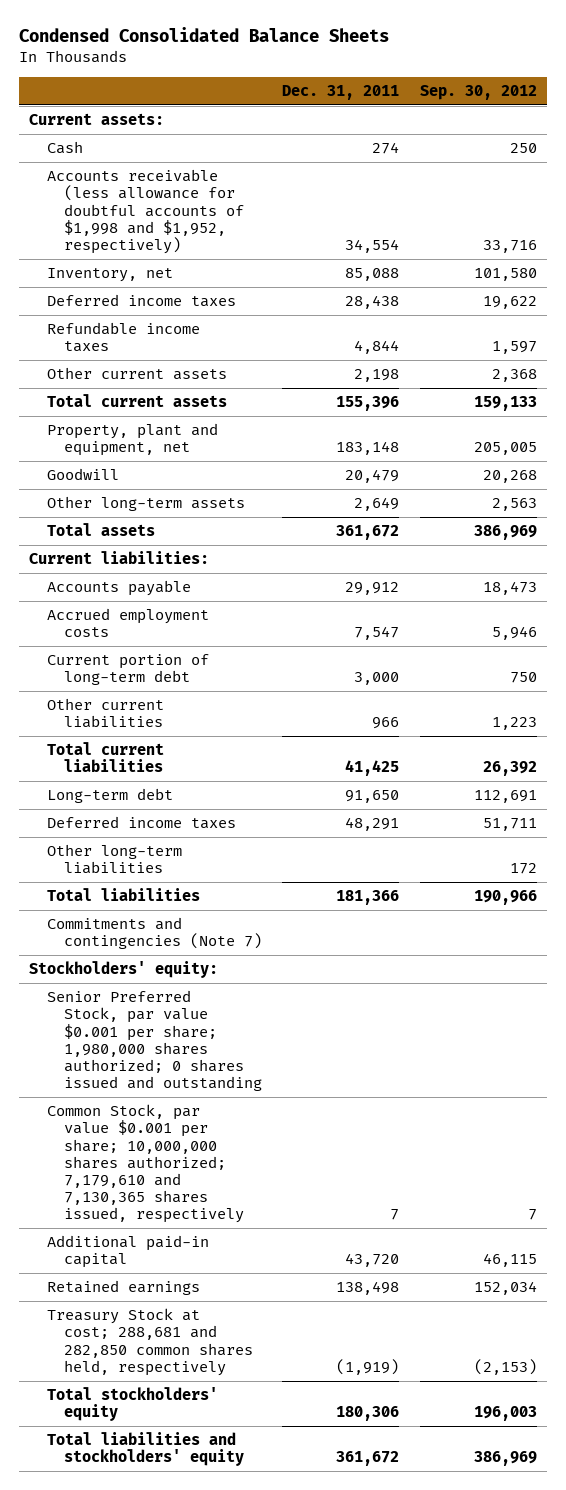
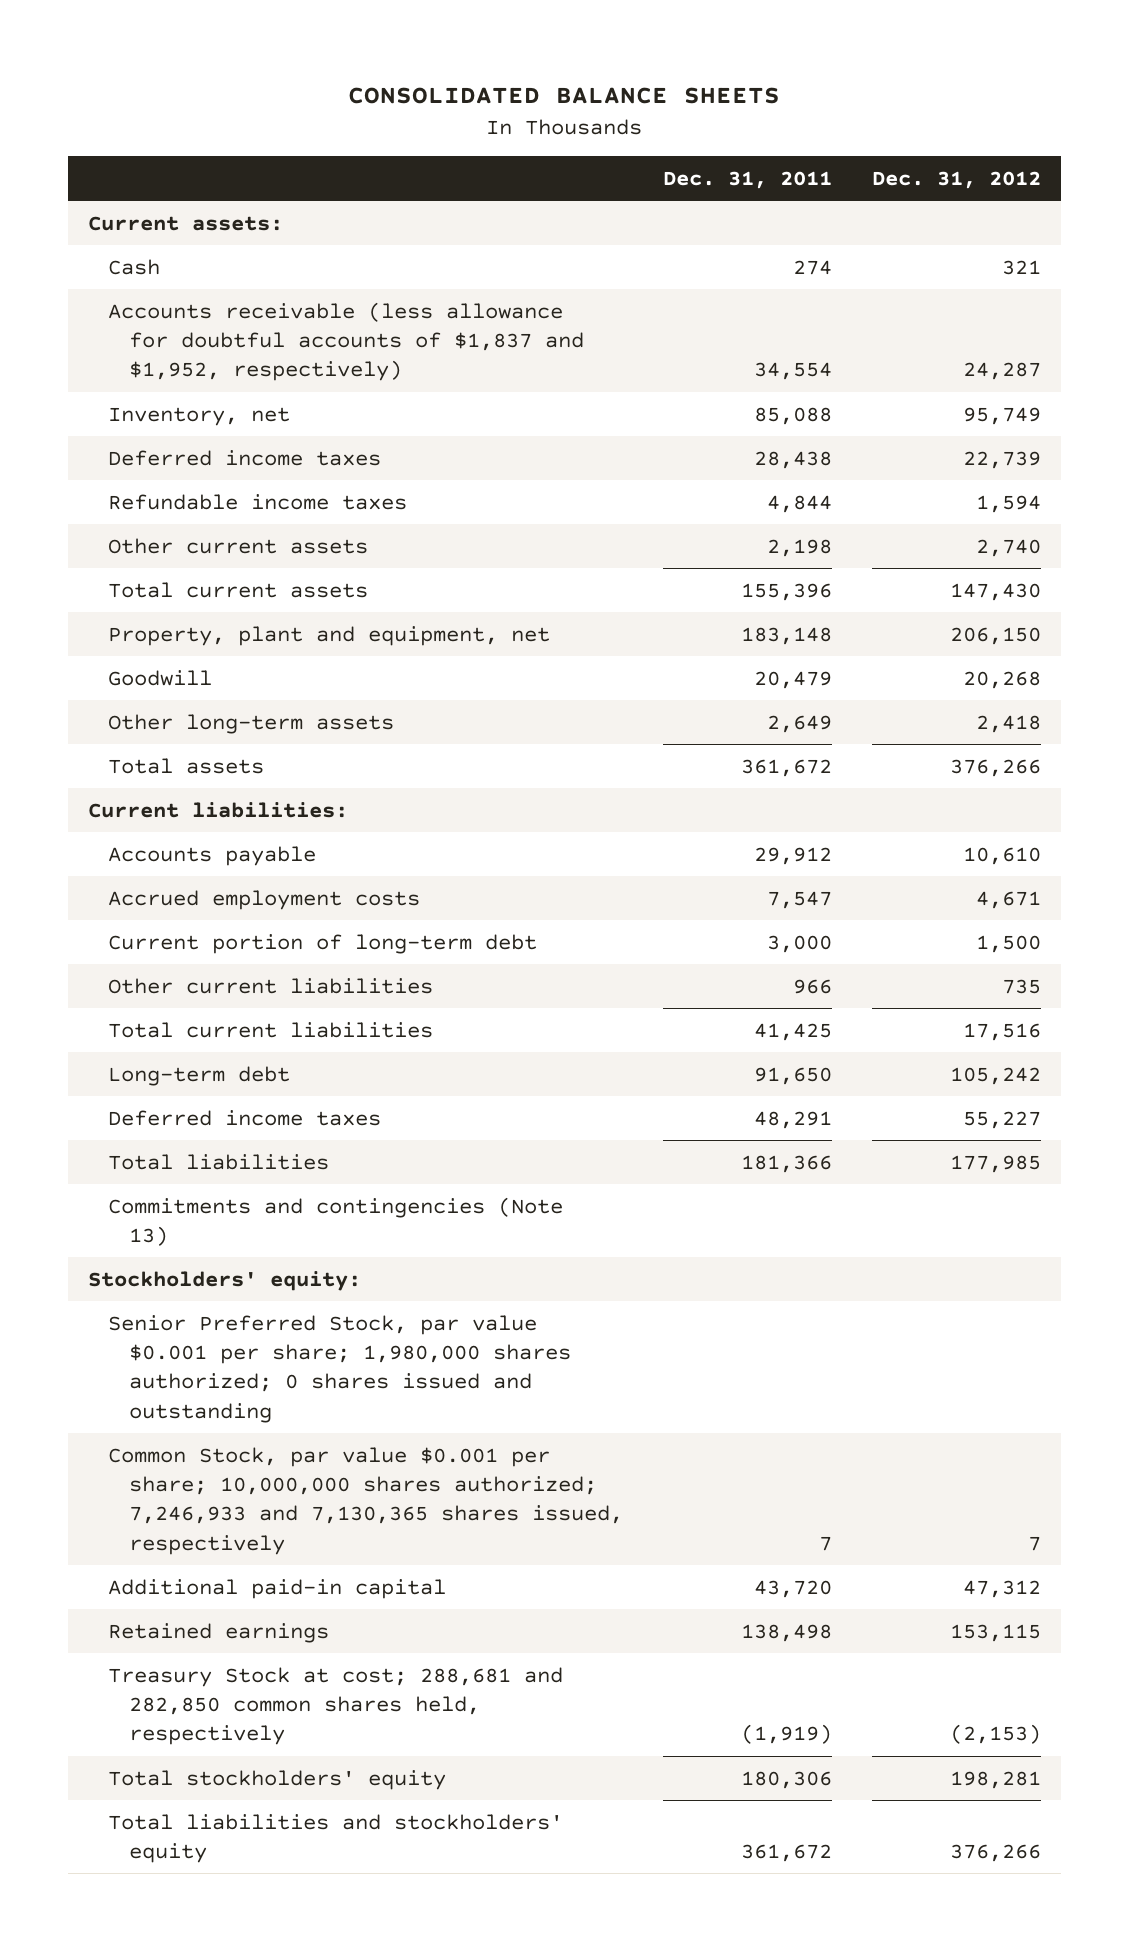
[18,26,389,42] Condensed Consolidated Balance Sheets -> [348,87,781,105] CONSOLIDATED BALANCE SHEETS
[419,84,537,100] Sep. 30, 2012 -> none
none -> [871,171,1041,190] Dec. 31, 2012
[46,169,245,254] Accounts receivable (less allowance for doubtful accounts of $1,998 and $1,952, respectively) -> [108,301,584,382] Accounts receivable (less allowance for doubtful accounts of $1,837 and $1,952, respectively)
[46,844,182,875] Other long-term liabilities -> none
[46,917,263,950] Commitments and contingencies (Note 7) -> [108,1196,564,1247] Commitments and contingencies (Note 13)
[46,1104,245,1224] Common Stock, par value $0.001 per share; 10,000,000 shares authorized; 7,179,610 and 7,130,365 shares issued, respectively -> [108,1446,623,1555] Common Stock, par value $0.001 per share; 10,000,000 shares authorized; 7,246,933 and 7,130,365 shares issued, respectively

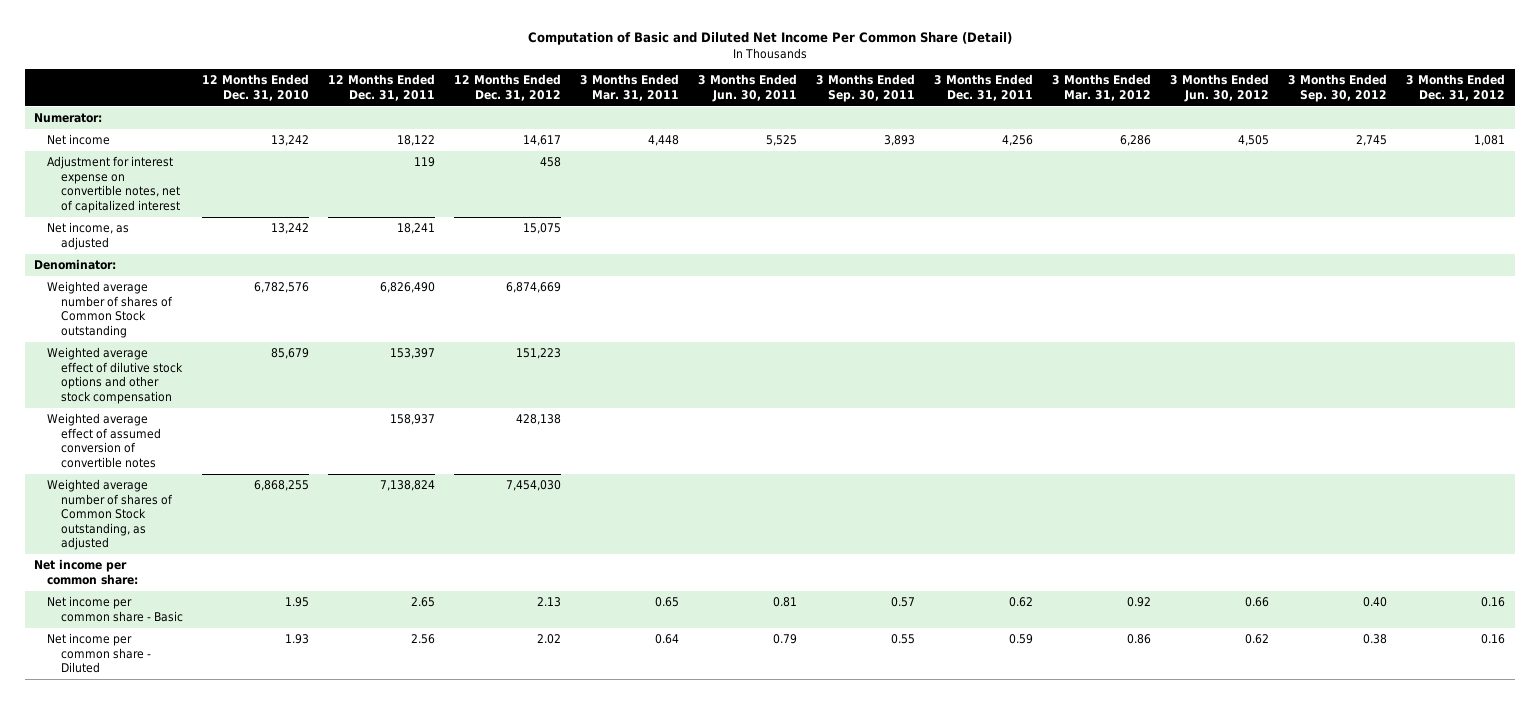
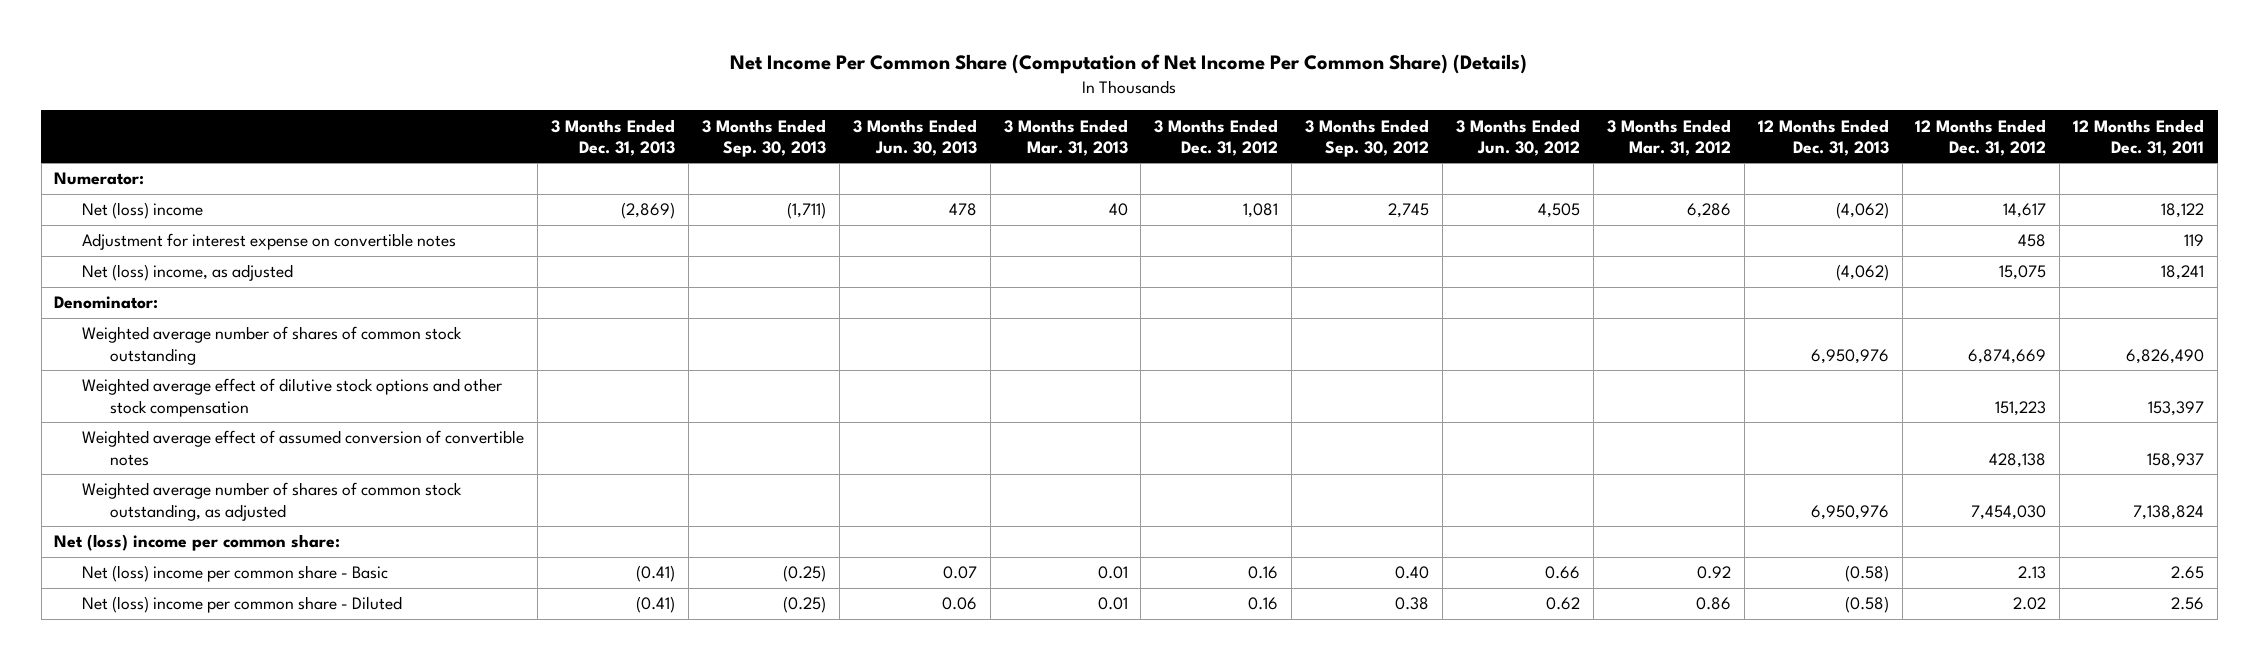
[527,32,1012,46] Computation of Basic and Diluted Net Income Per Common Share (Detail) -> [730,53,1528,74] Net Income Per Common Share (Computation of Net Income Per Common Share) (Details)
[201,74,309,101] 12 Months Ended Dec. 31, 2010 -> none
[579,74,679,101] 3 Months Ended Mar. 31, 2011 -> none
[697,74,797,102] 3 Months Ended Jun. 30, 2011 -> none
[815,74,915,102] 3 Months Ended Sep. 30, 2011 -> none
[933,74,1033,101] 3 Months Ended Dec. 31, 2011 -> none
none -> [551,118,676,156] 3 Months Ended Dec. 31, 2013
none -> [701,118,826,157] 3 Months Ended Sep. 30, 2013
none -> [852,118,977,156] 3 Months Ended Jun. 30, 2013
none -> [1003,118,1128,156] 3 Months Ended Mar. 31, 2013
none -> [1757,118,1889,156] 12 Months Ended Dec. 31, 2013
[47,134,111,146] Net income -> [82,202,204,220] Net (loss) income
[47,156,180,213] Adjustment for interest expense on convertible notes, net of capitalized interest -> [82,233,457,251] Adjustment for interest expense on convertible notes
[47,222,130,250] Net income, as adjusted -> [82,264,294,282] Net (loss) income, as adjusted
[47,281,173,338] Weighted average number of shares of Common Stock outstanding -> [82,326,463,365] Weighted average number of shares of common stock outstanding
[47,479,173,551] Weighted average number of shares of Common Stock outstanding, as adjusted -> [82,482,463,521] Weighted average number of shares of common stock outstanding, as adjusted
[34,559,139,585] Net income per common share: -> [54,534,341,552] Net (loss) income per common share:
[47,596,183,622] Net income per common share - Basic -> [82,565,389,583] Net (loss) income per common share - Basic
[47,633,151,674] Net income per common share - Diluted -> [82,596,403,614] Net (loss) income per common share - Diluted

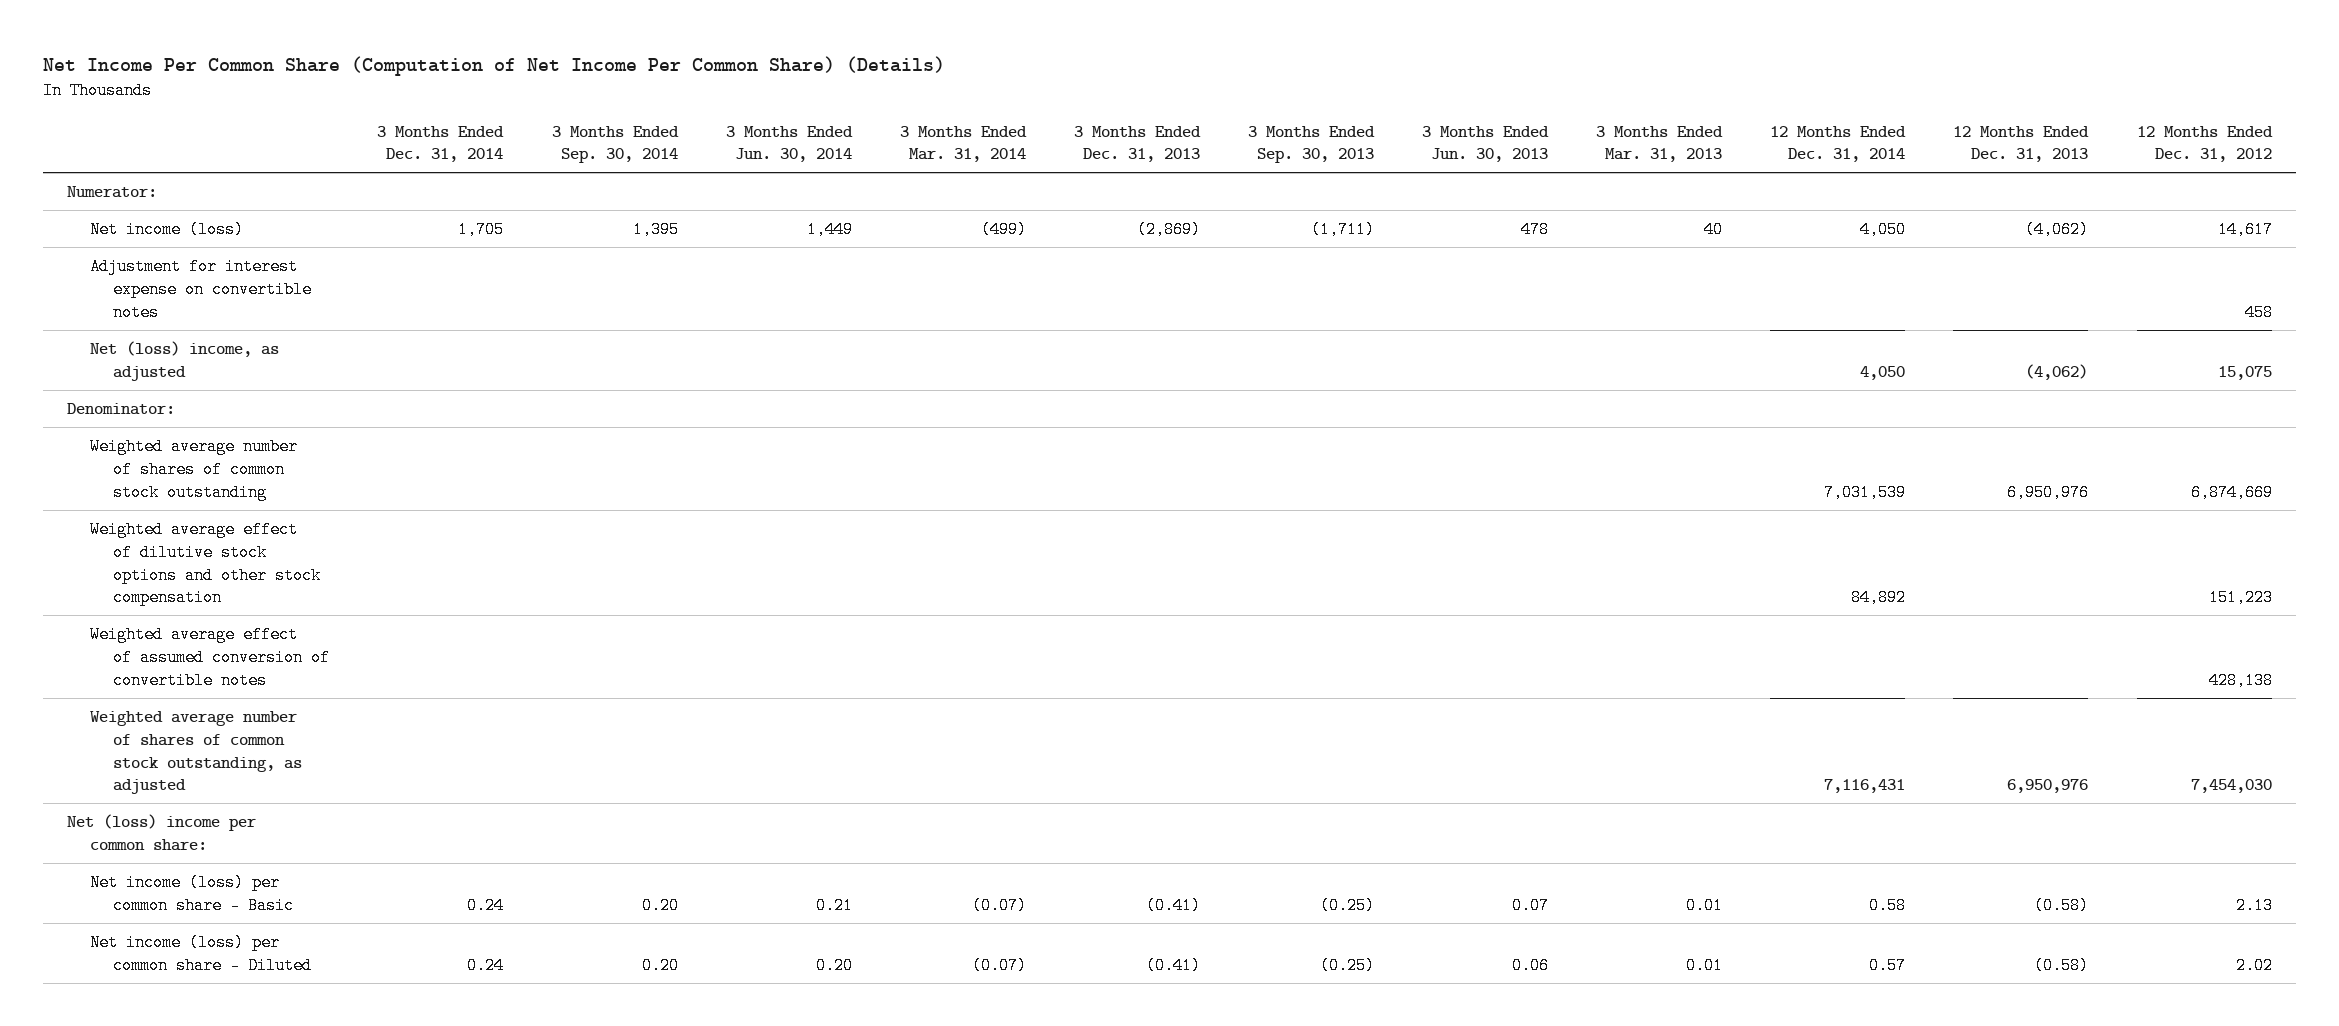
[1154,118,1279,156] 3 Months Ended Dec. 31, 2012 -> none
[1305,118,1430,157] 3 Months Ended Sep. 30, 2012 -> none
[1455,118,1580,156] 3 Months Ended Jun. 30, 2012 -> none
[1606,118,1731,156] 3 Months Ended Mar. 31, 2012 -> none
[2073,118,2205,156] 12 Months Ended Dec. 31, 2011 -> none
none -> [377,125,505,163] 3 Months Ended Dec. 31, 2014
none -> [551,125,679,164] 3 Months Ended Sep. 30, 2014
none -> [725,125,853,163] 3 Months Ended Jun. 30, 2014
none -> [899,125,1027,163] 3 Months Ended Mar. 31, 2014
none -> [1770,125,1907,163] 12 Months Ended Dec. 31, 2014
[82,202,204,220] Net (loss) income -> [90,220,245,238] Net income (loss)
[82,565,389,583] Net (loss) income per common share - Basic -> [90,873,295,914] Net income (loss) per common share - Basic
[82,596,403,614] Net (loss) income per common share - Diluted -> [90,933,313,974] Net income (loss) per common share - Diluted

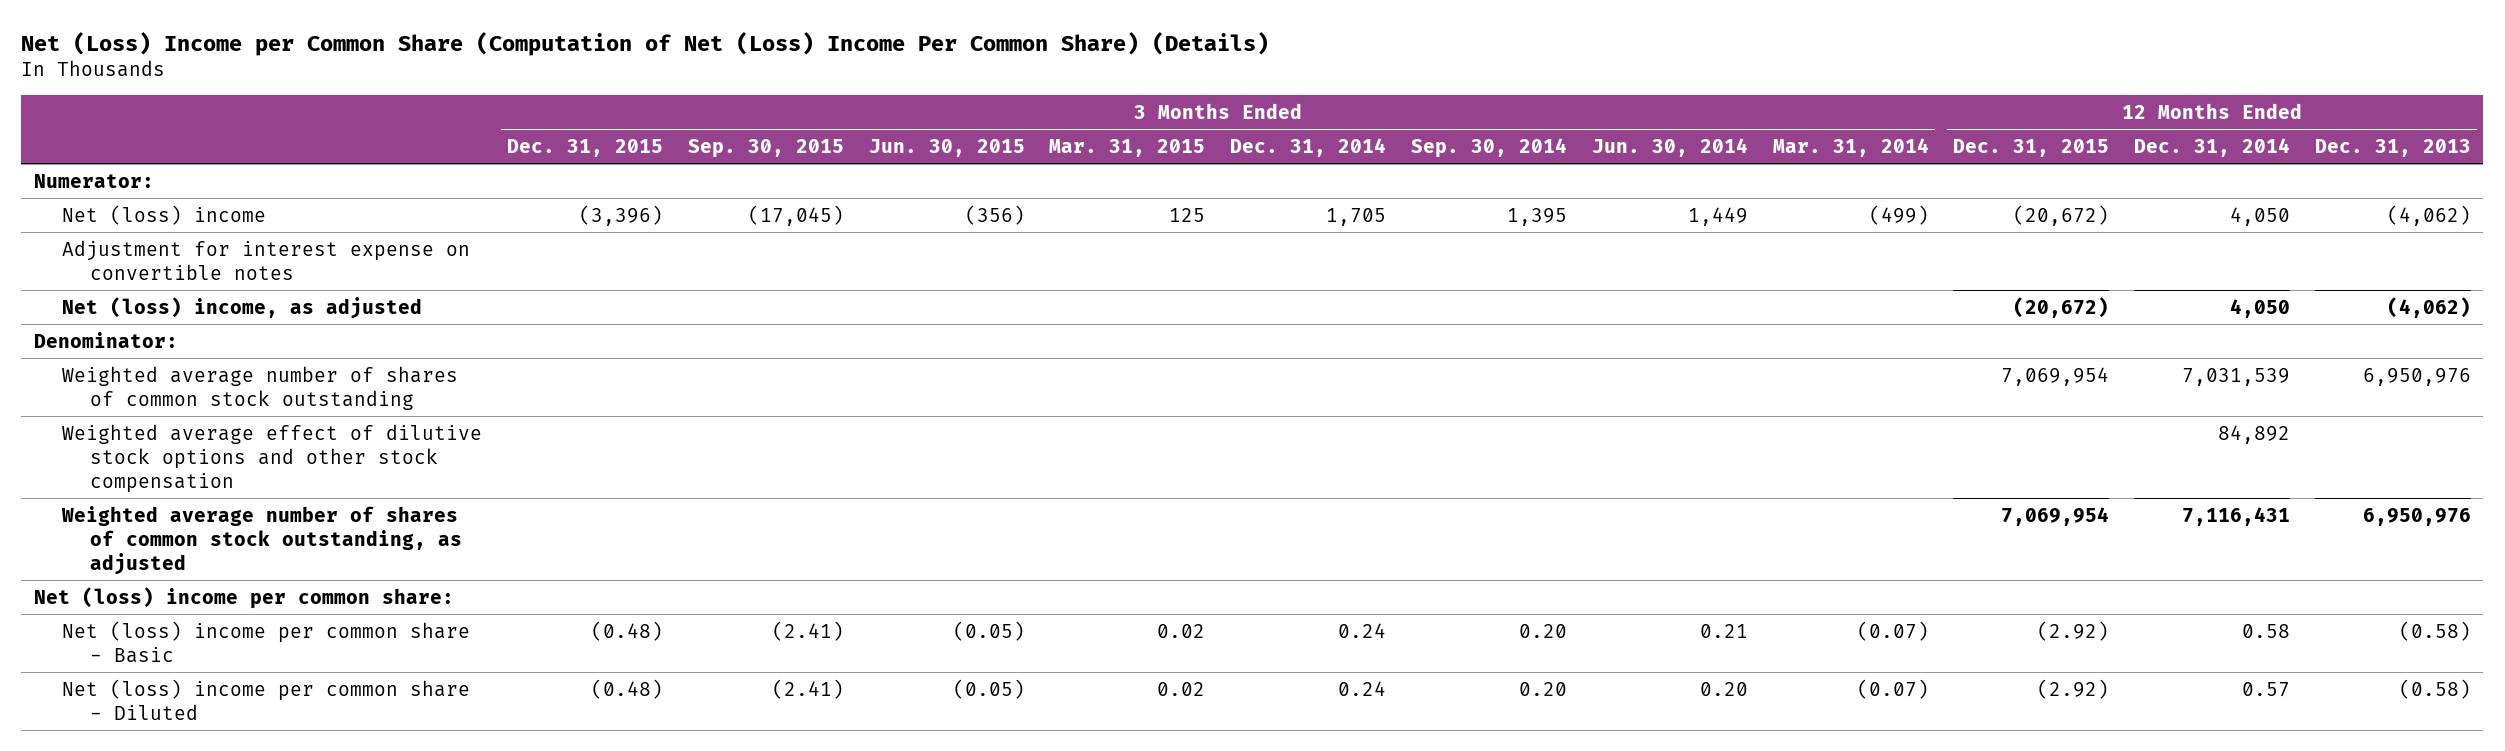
[42,55,945,76] Net Income Per Common Share (Computation of Net Income Per Common Share) (Details) -> [21,31,1270,56] Net (Loss) Income per Common Share (Computation of Net (Loss) Income Per Common Share) (Details)
[1073,125,1201,163] 3 Months Ended Dec. 31, 2013 -> none
[1248,125,1376,164] 3 Months Ended Sep. 30, 2013 -> none
[1422,125,1550,163] 3 Months Ended Jun. 30, 2013 -> none
[1596,125,1724,163] 3 Months Ended Mar. 31, 2013 -> none
[2136,125,2273,163] 12 Months Ended Dec. 31, 2012 -> none
none -> [506,138,663,157] Dec. 31, 2015
none -> [687,138,844,158] Sep. 30, 2015
none -> [868,138,1025,157] Jun. 30, 2015
none -> [1049,138,1206,157] Mar. 31, 2015
none -> [1953,138,2110,157] Dec. 31, 2015
[90,220,245,238] Net income (loss) -> [62,204,267,225] Net (loss) income
[90,625,331,689] Weighted average effect of assumed conversion of convertible notes -> none
[90,873,295,914] Net income (loss) per common share - Basic -> [62,620,471,663] Net (loss) income per common share - Basic
[90,933,313,974] Net income (loss) per common share - Diluted -> [62,678,471,720] Net (loss) income per common share - Diluted

